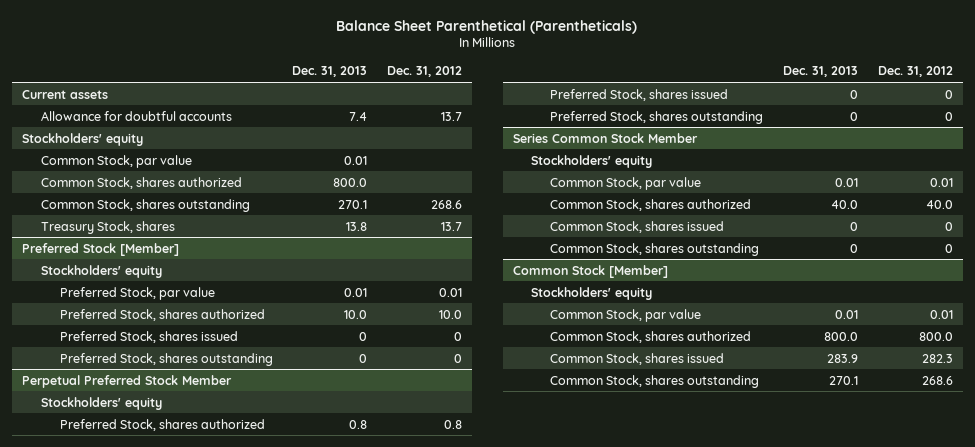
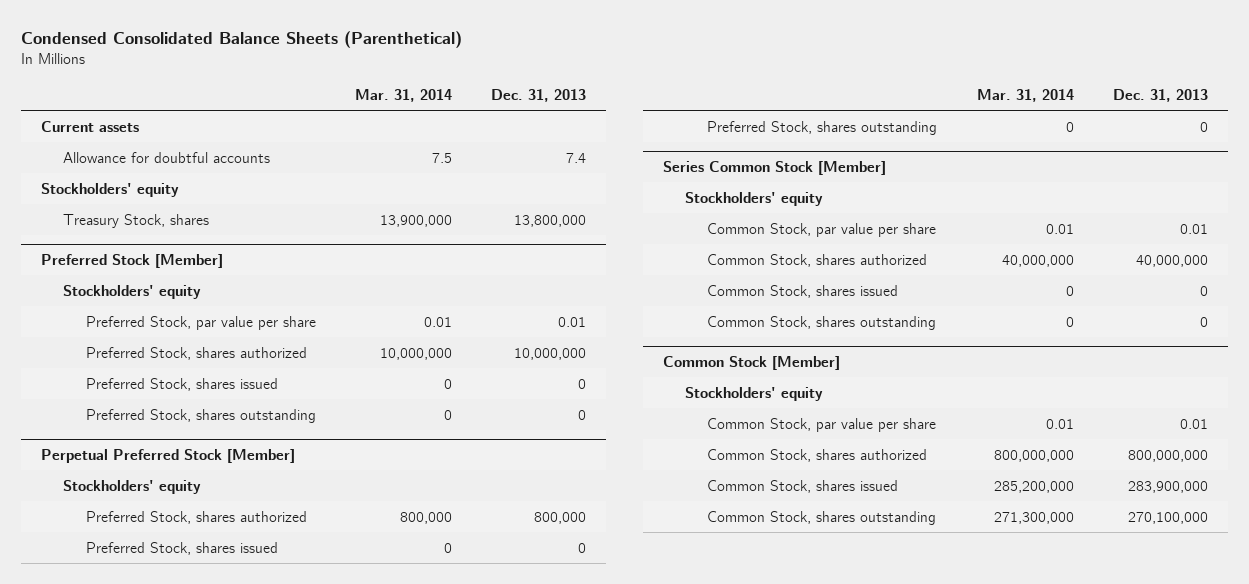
[336,19,638,34] Balance Sheet Parenthetical (Parentheticals) -> [21,31,463,49] Condensed Consolidated Balance Sheets (Parenthetical)
[387,66,463,78] Dec. 31, 2012 -> none
none -> [354,88,452,102] Mar. 31, 2014
[40,154,192,168] Common Stock, par value -> none
[40,176,242,189] Common Stock, shares authorized -> none
[40,198,250,212] Common Stock, shares outstanding -> none
[346,221,368,231] 13.8 -> [514,214,587,227] 13,800,000
[59,286,215,300] Preferred Stock, par value -> [85,315,316,330] Preferred Stock, par value per share
[344,309,368,319] 10.0 -> [514,347,587,360] 10,000,000
[21,374,232,388] Perpetual Preferred Stock Member -> [40,449,295,464] Perpetual Preferred Stock [Member]
[349,419,368,429] 0.8 -> [534,511,587,524] 800,000
[512,132,698,143] Series Common Stock Member -> [662,161,886,176] Series Common Stock [Member]
[550,176,702,190] Common Stock, par value -> [707,222,937,237] Common Stock, par value per share
[831,199,859,209] 40.0 -> [1136,254,1209,267] 40,000,000
[550,308,702,322] Common Stock, par value -> [707,417,937,432] Common Stock, par value per share
[824,331,859,341] 800.0 -> [1128,449,1209,462] 800,000,000
[827,353,859,363] 283.9 -> [1128,480,1209,493] 283,900,000
[829,375,859,385] 270.1 -> [1128,511,1209,524] 270,100,000

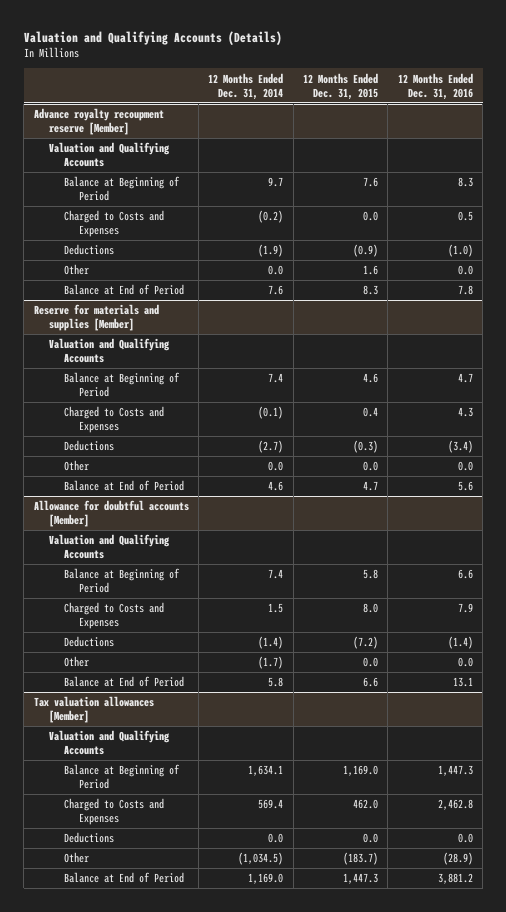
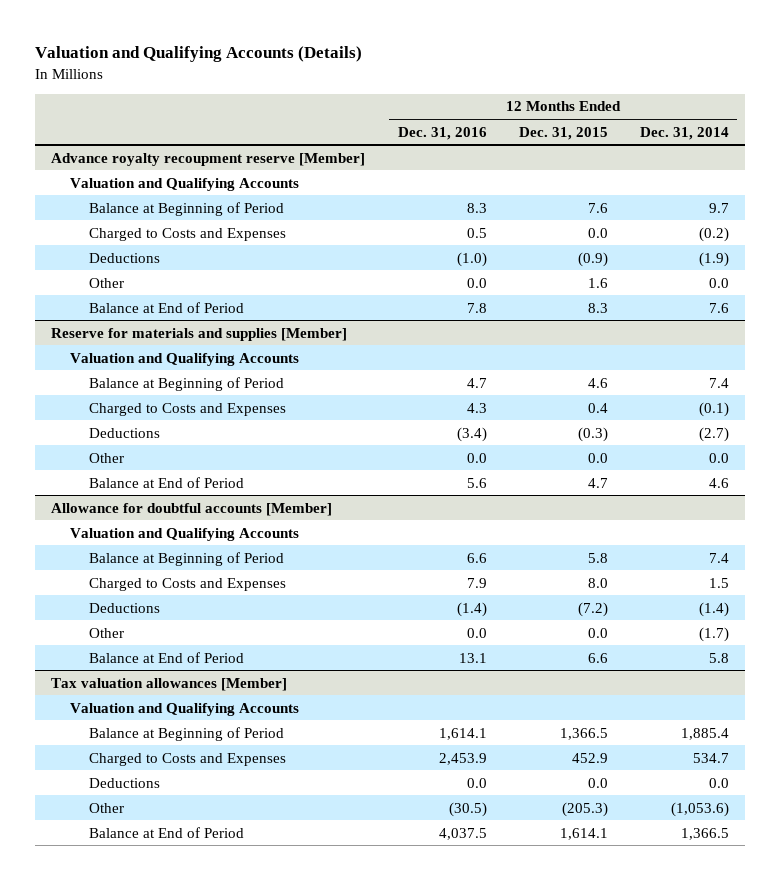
[248,765,284,777] 1,634.1 -> [680,727,729,740] 1,885.4
[343,765,379,777] 1,169.0 -> [559,727,608,740] 1,366.5
[437,765,473,777] 1,447.3 -> [438,727,487,740] 1,614.1
[258,799,284,810] 569.4 -> [692,752,729,763] 534.7
[353,799,379,810] 462.0 -> [571,752,608,763] 452.9
[437,799,473,811] 2,462.8 -> [438,752,487,765] 2,453.9
[238,852,284,866] (1,034.5) -> [670,801,729,817] (1,053.6)
[343,852,379,866] (183.7) -> [561,801,608,817] (205.3)
[442,852,473,866] (28.9) -> [448,801,487,817] (30.5)
[248,873,284,885] 1,169.0 -> [680,827,729,840] 1,366.5
[343,873,379,885] 1,447.3 -> [559,827,608,840] 1,614.1
[437,873,473,885] 3,881.2 -> [438,827,487,840] 4,037.5

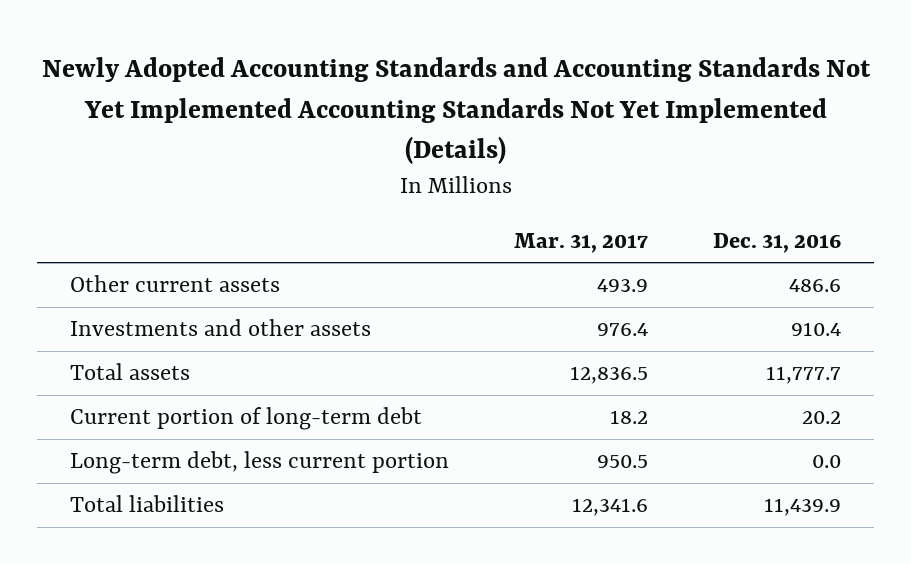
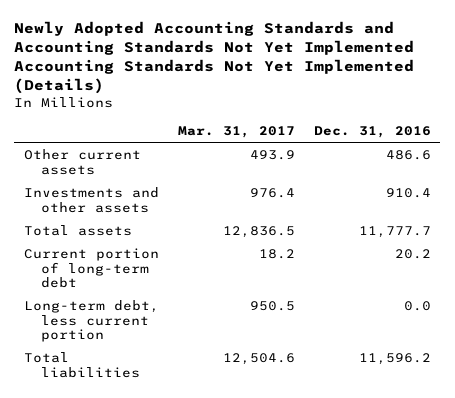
[572,498,649,517] 12,341.6 -> [222,352,295,365] 12,504.6
[764,498,842,517] 11,439.9 -> [358,352,431,365] 11,596.2

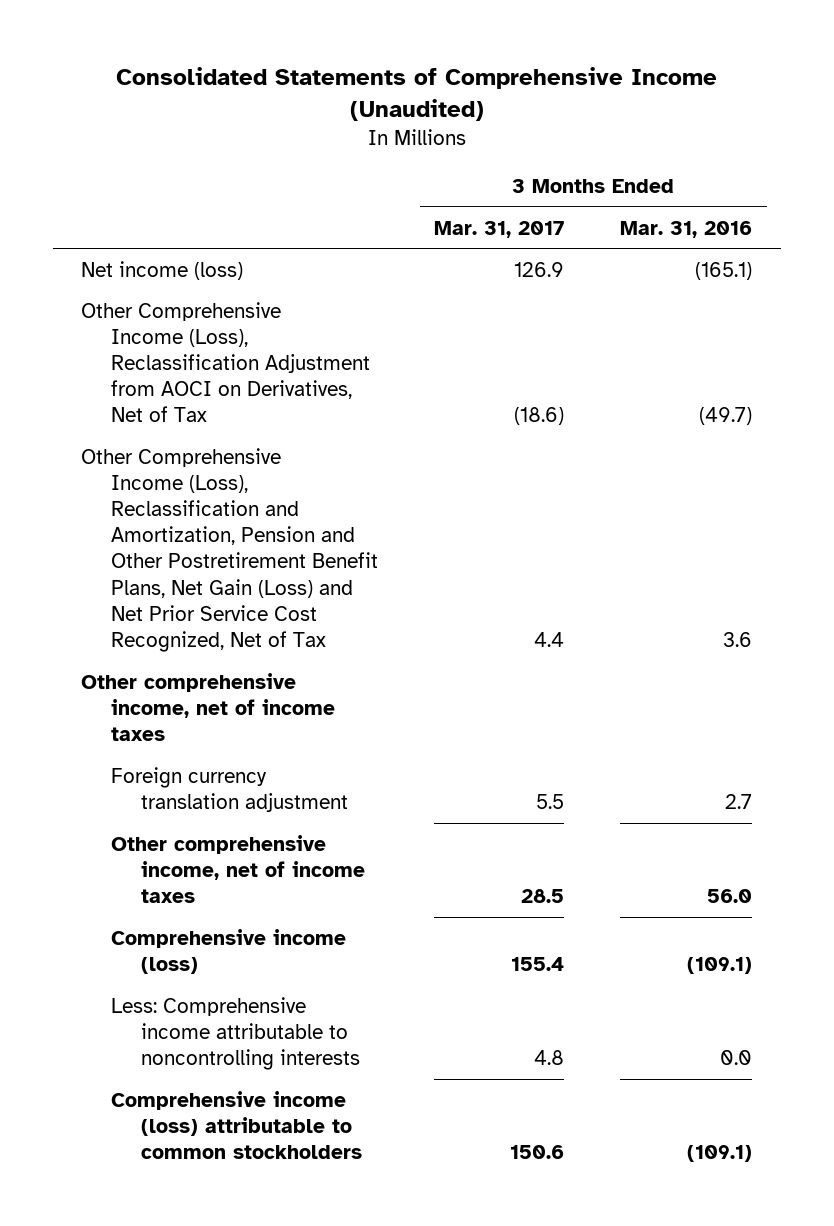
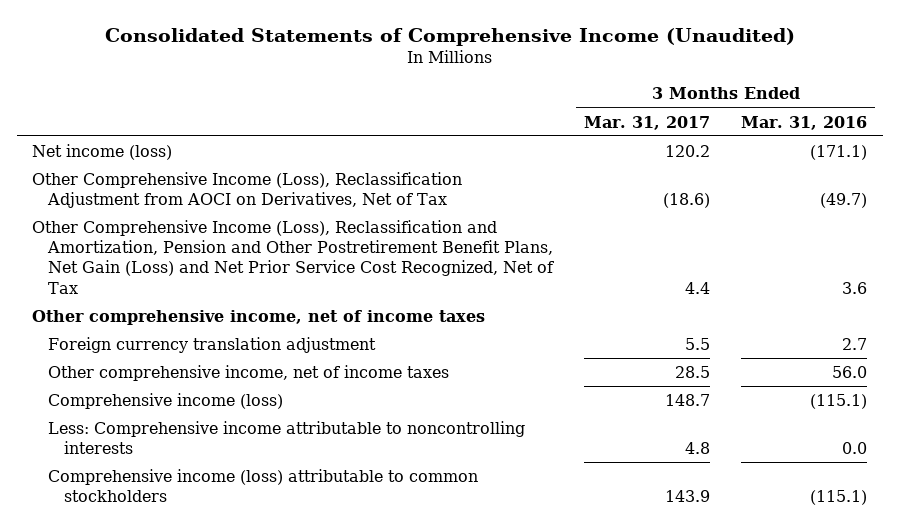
[514,261,565,277] 126.9 -> [665,145,711,158] 120.2
[695,261,753,280] (165.1) -> [810,145,868,161] (171.1)
[511,956,565,971] 155.4 -> [665,394,711,407] 148.7
[687,956,753,974] (109.1) -> [810,394,868,410] (115.1)
[510,1145,565,1160] 150.6 -> [665,490,711,503] 143.9
[687,1145,753,1163] (109.1) -> [810,490,868,506] (115.1)

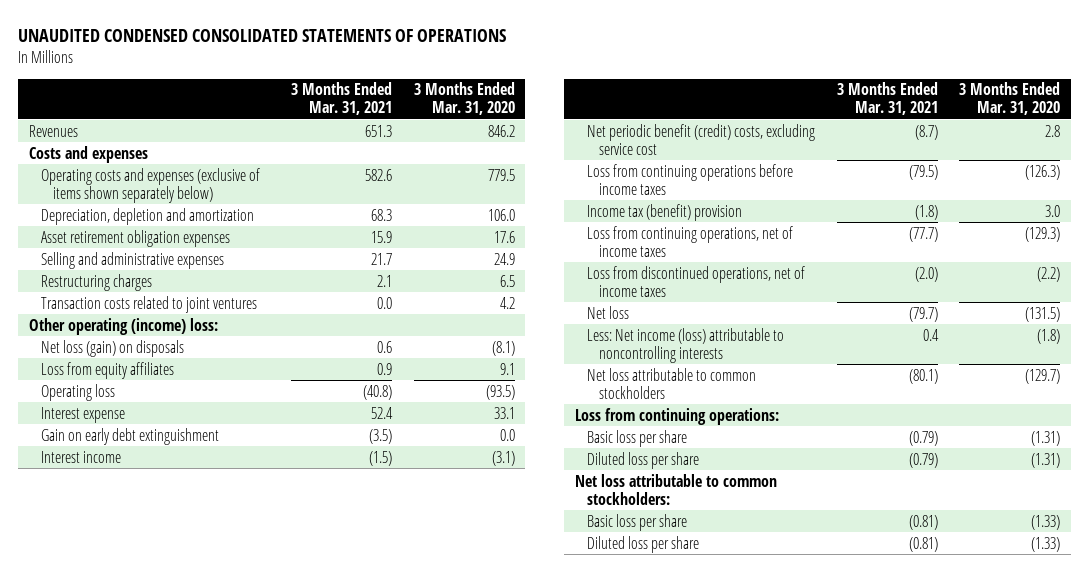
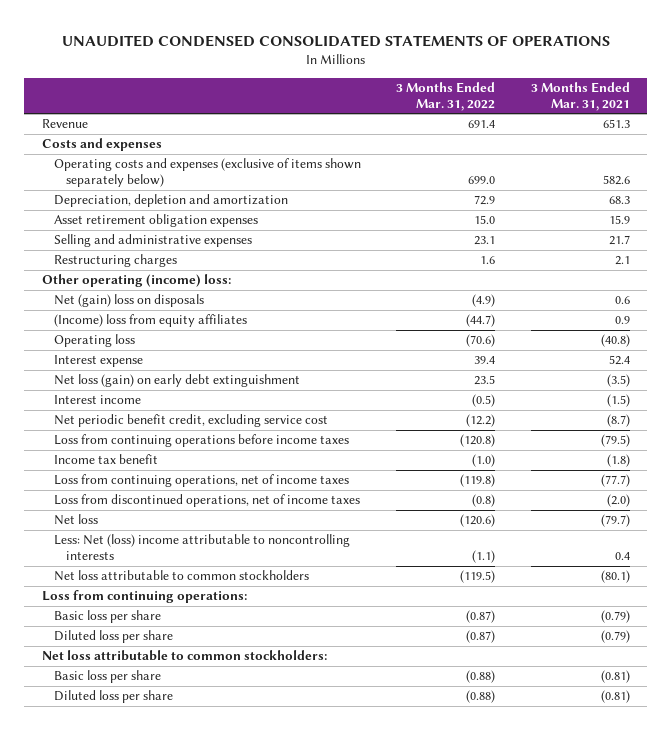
[413,82,515,116] 3 Months Ended Mar. 31, 2020 -> none
none -> [396,81,496,111] 3 Months Ended Mar. 31, 2022
[29,124,79,137] Revenues -> [42,119,89,129] Revenue
[41,295,258,313] Transaction costs related to joint ventures -> none
[41,339,185,357] Net loss (gain) on disposals -> [53,294,204,308] Net (gain) loss on disposals
[41,361,175,379] Loss from equity affiliates -> [53,314,247,328] (Income) loss from equity affiliates
[41,427,220,445] Gain on early debt extinguishment -> [53,374,300,388] Net loss (gain) on early debt extinguishment
[587,123,816,155] Net periodic benefit (credit) costs, excluding service cost -> [53,414,328,428] Net periodic benefit credit, excluding service cost
[587,203,743,221] Income tax (benefit) provision -> [53,454,158,465] Income tax benefit
[587,327,785,363] Less: Net income (loss) attributable to noncontrolling interests -> [53,534,350,561] Less: Net (loss) income attributable to noncontrolling interests

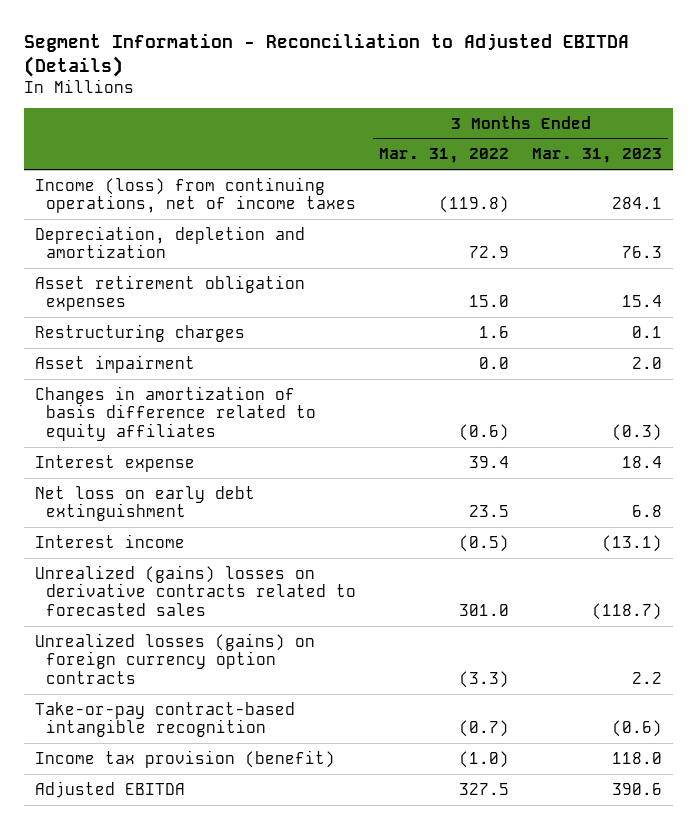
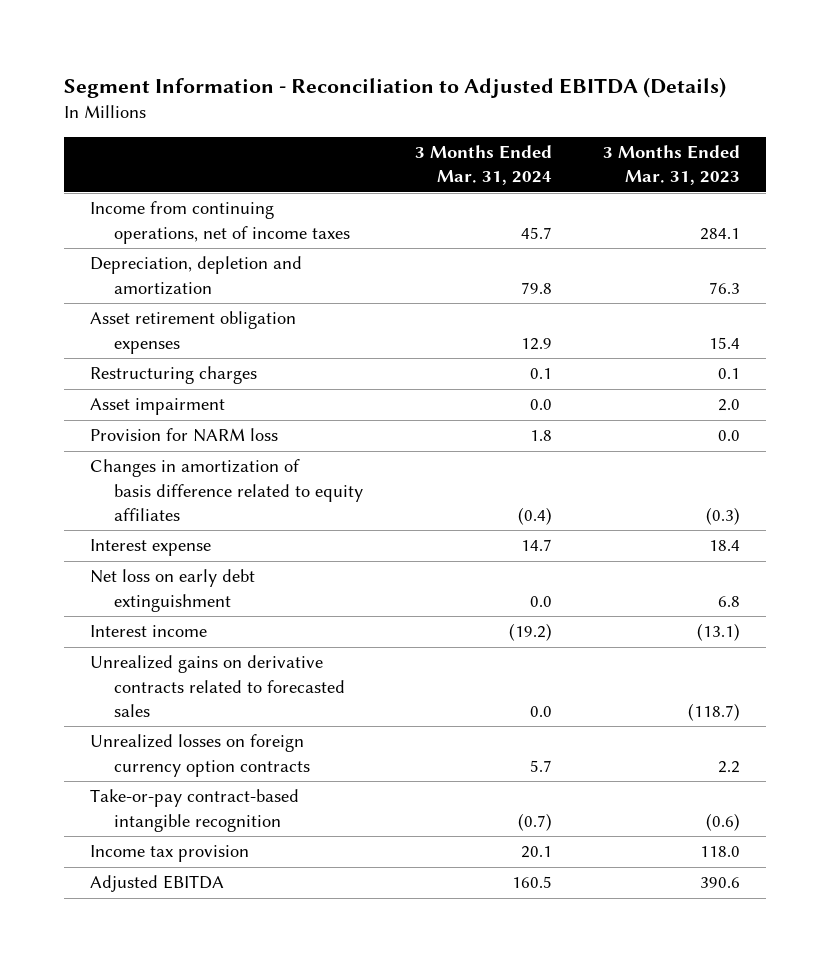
[379,148,510,164] Mar. 31, 2022 -> none
none -> [414,145,552,186] 3 Months Ended Mar. 31, 2024
[35,176,357,214] Income (loss) from continuing operations, net of income taxes -> [89,201,351,244] Income from continuing operations, net of income taxes
none -> [89,428,278,443] Provision for NARM loss
[35,564,357,616] Unrealized (gains) losses on derivative contracts related to forecasted sales -> [89,655,346,717] Unrealized gains on derivative contracts related to forecasted sales
[35,632,316,684] Unrealized losses (gains) on foreign currency option contracts -> [89,734,311,777] Unrealized losses on foreign currency option contracts
[35,749,336,768] Income tax provision (benefit) -> [89,845,249,863] Income tax provision

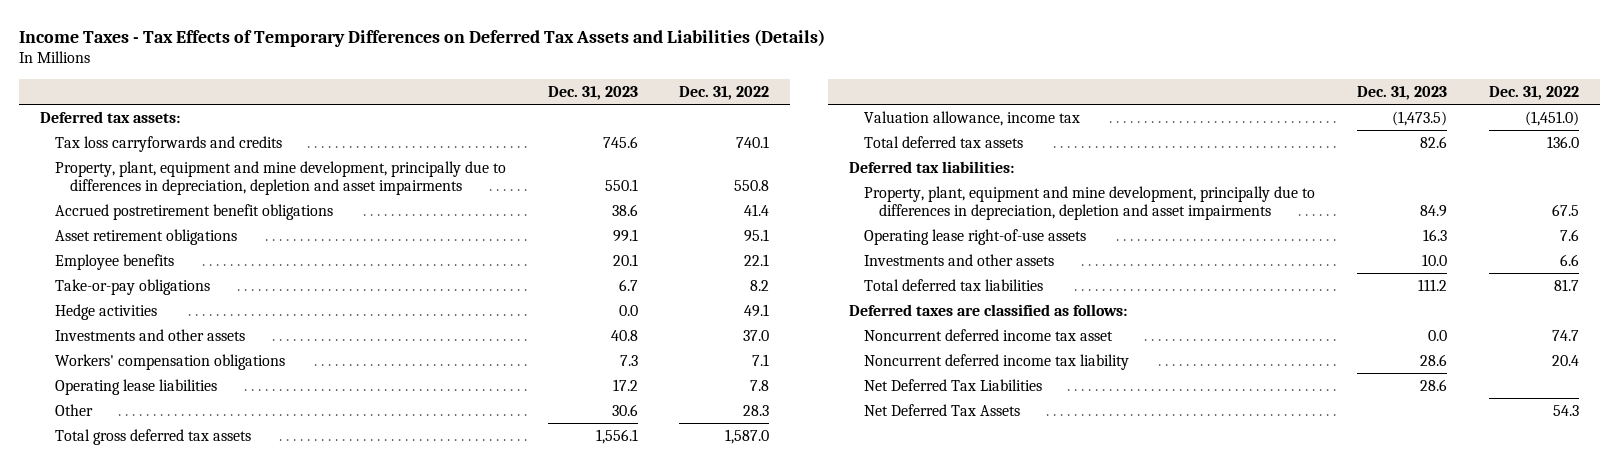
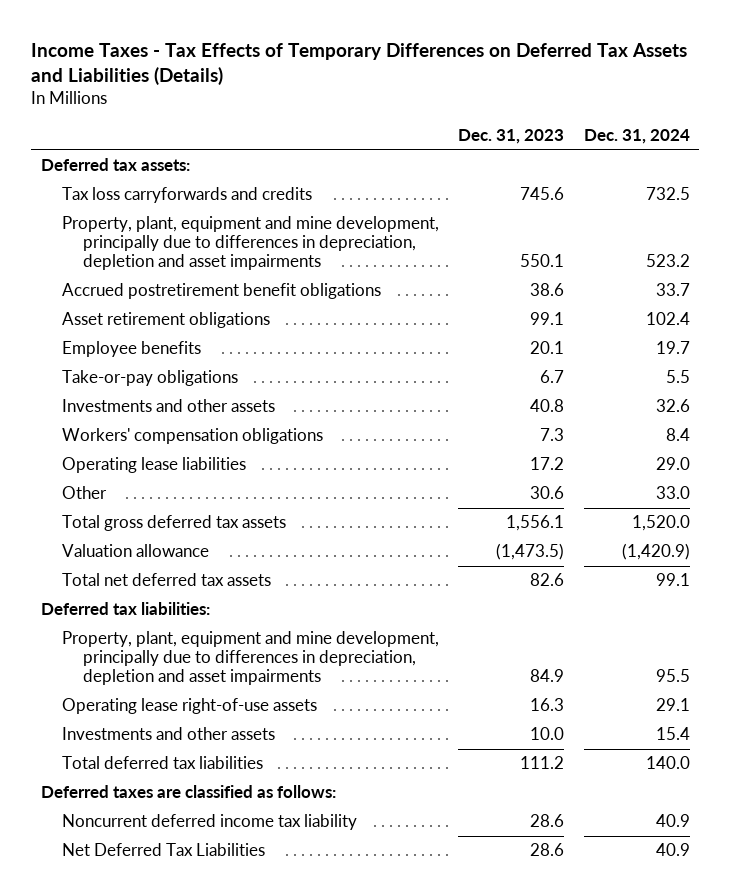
[679,85,770,100] Dec. 31, 2022 -> none
none -> [583,128,690,144] Dec. 31, 2024
[54,303,157,320] Hedge activities -> none
[864,110,1081,126] Valuation allowance, income tax -> [61,544,209,558] Valuation allowance
[864,135,1024,148] Total deferred tax assets -> [61,573,271,587] Total net deferred tax assets
[864,328,1114,341] Noncurrent deferred income tax asset -> none
[864,403,1021,416] Net Deferred Tax Assets -> none

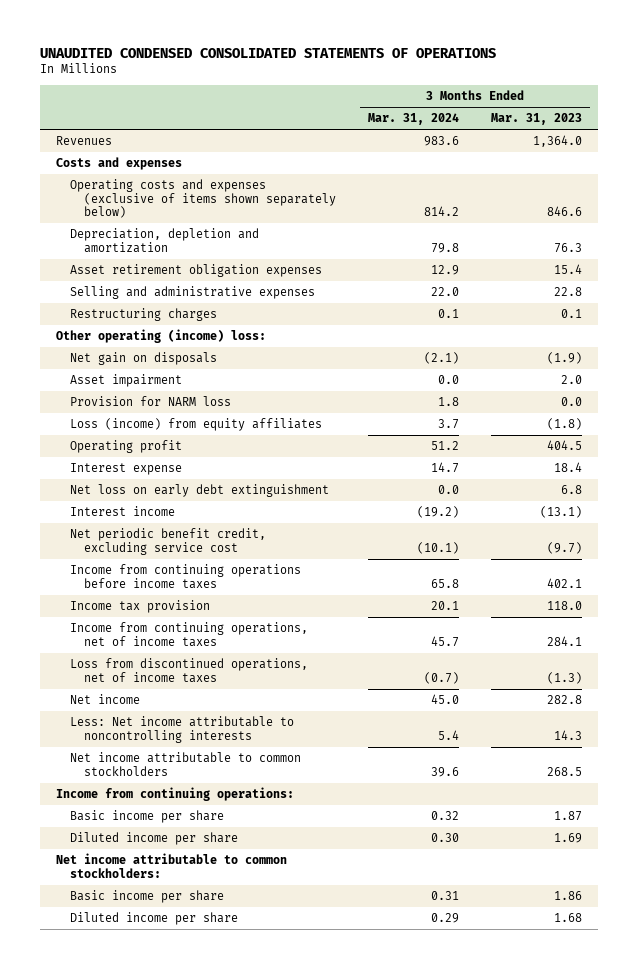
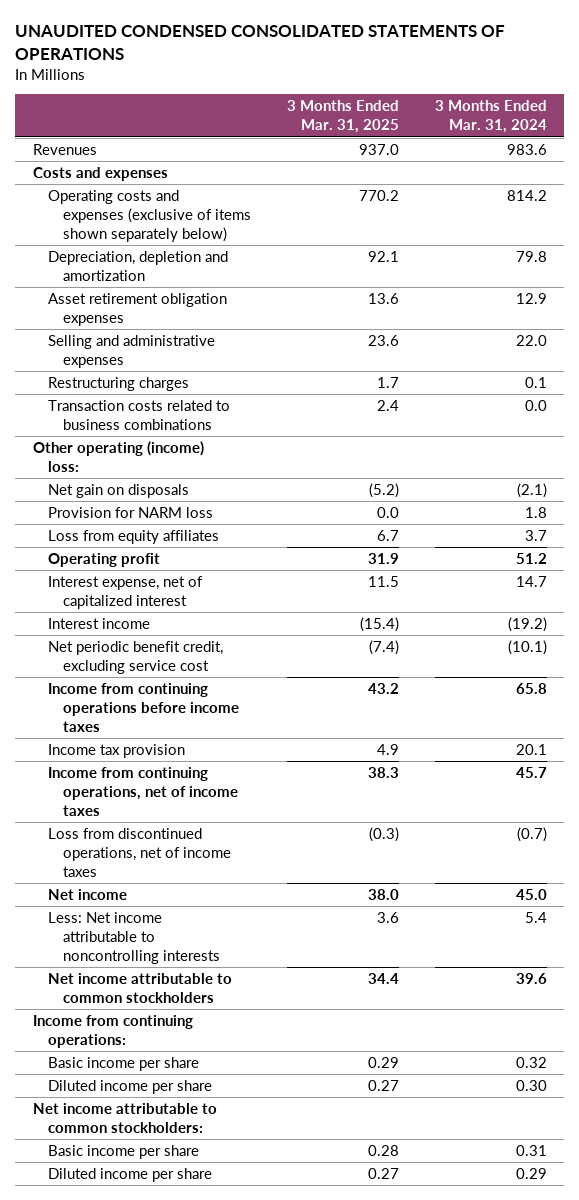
[490,113,582,126] Mar. 31, 2023 -> none
none -> [286,100,399,134] 3 Months Ended Mar. 31, 2025
none -> [47,399,230,430] Transaction costs related to business combinations
[69,374,182,388] Asset impairment -> none
[69,418,322,432] Loss (income) from equity affiliates -> [47,529,219,544] Loss from equity affiliates
[69,484,329,498] Net loss on early debt extinguishment -> none
[69,463,182,476] Interest expense -> [47,575,203,609] Interest expense, net of capitalized interest

